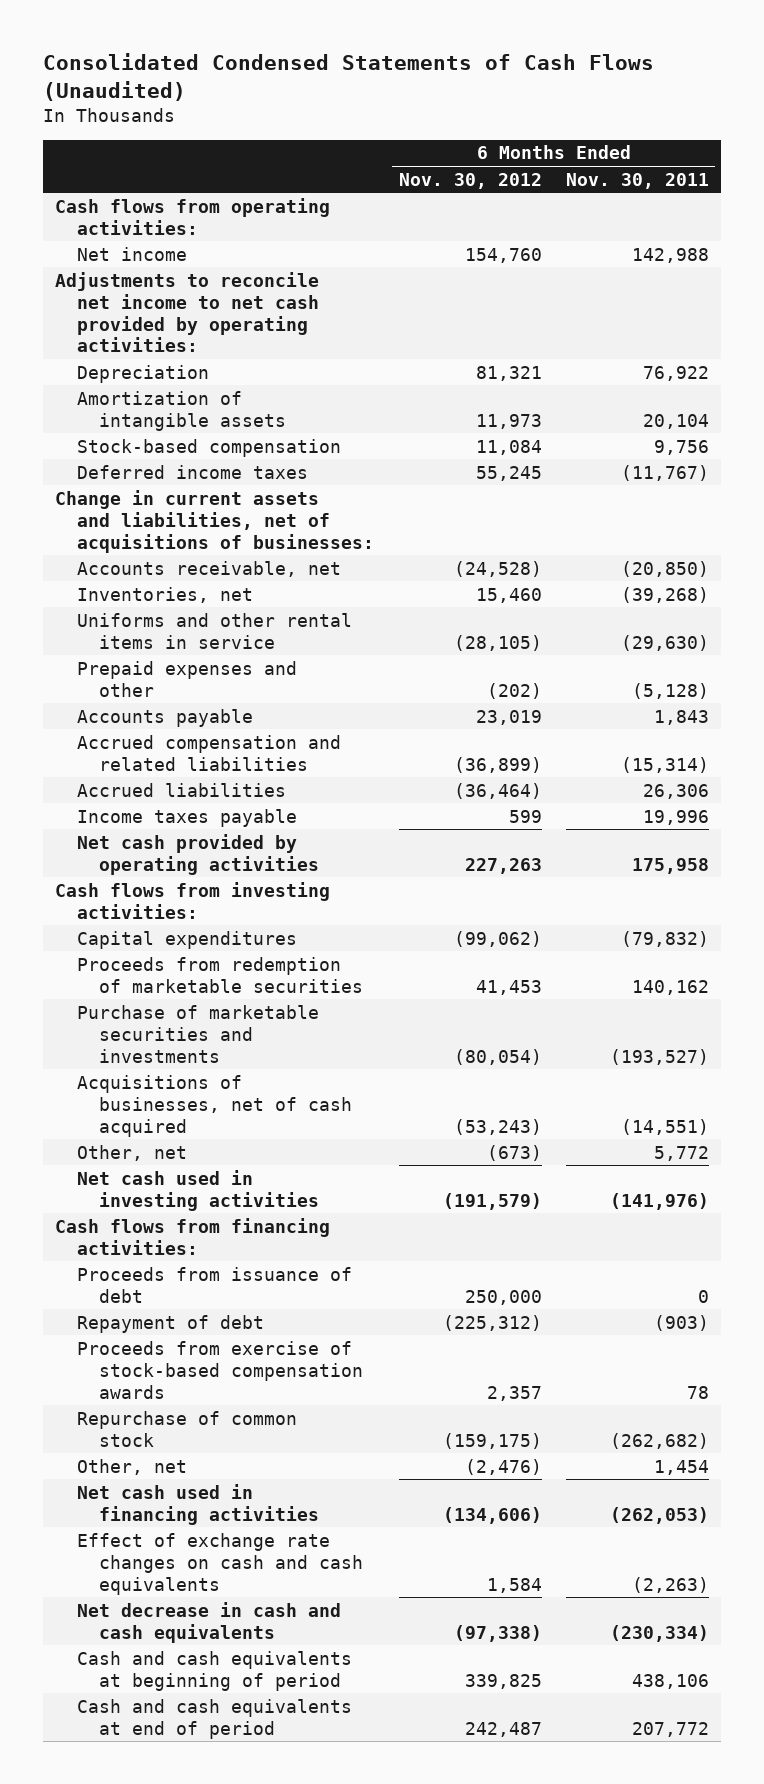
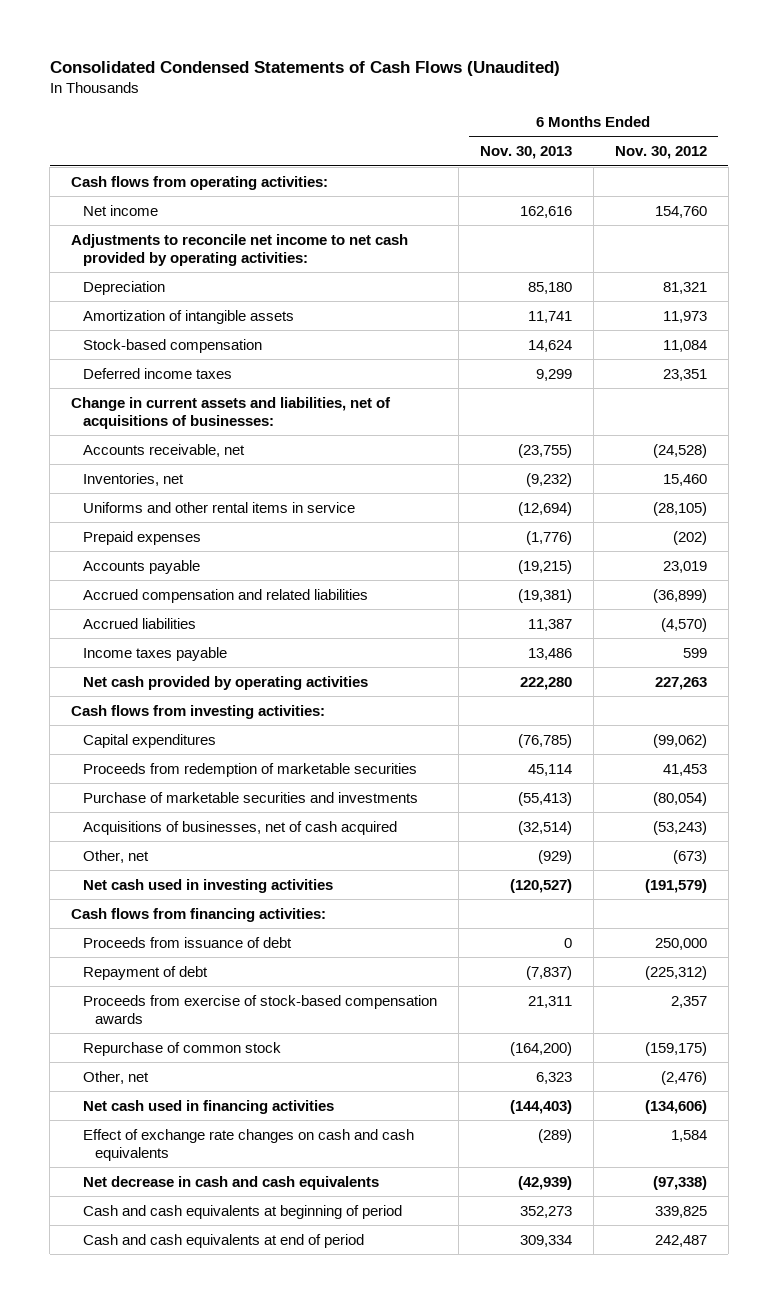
[566,172,710,189] Nov. 30, 2011 -> none
none -> [479,146,572,160] Nov. 30, 2013
[475,465,542,481] 55,245 -> [662,368,707,381] 23,351
[77,660,298,697] Prepaid expenses and other -> [83,530,202,545] Prepaid expenses
[453,782,542,799] (36,464) -> [660,617,707,632] (4,570)

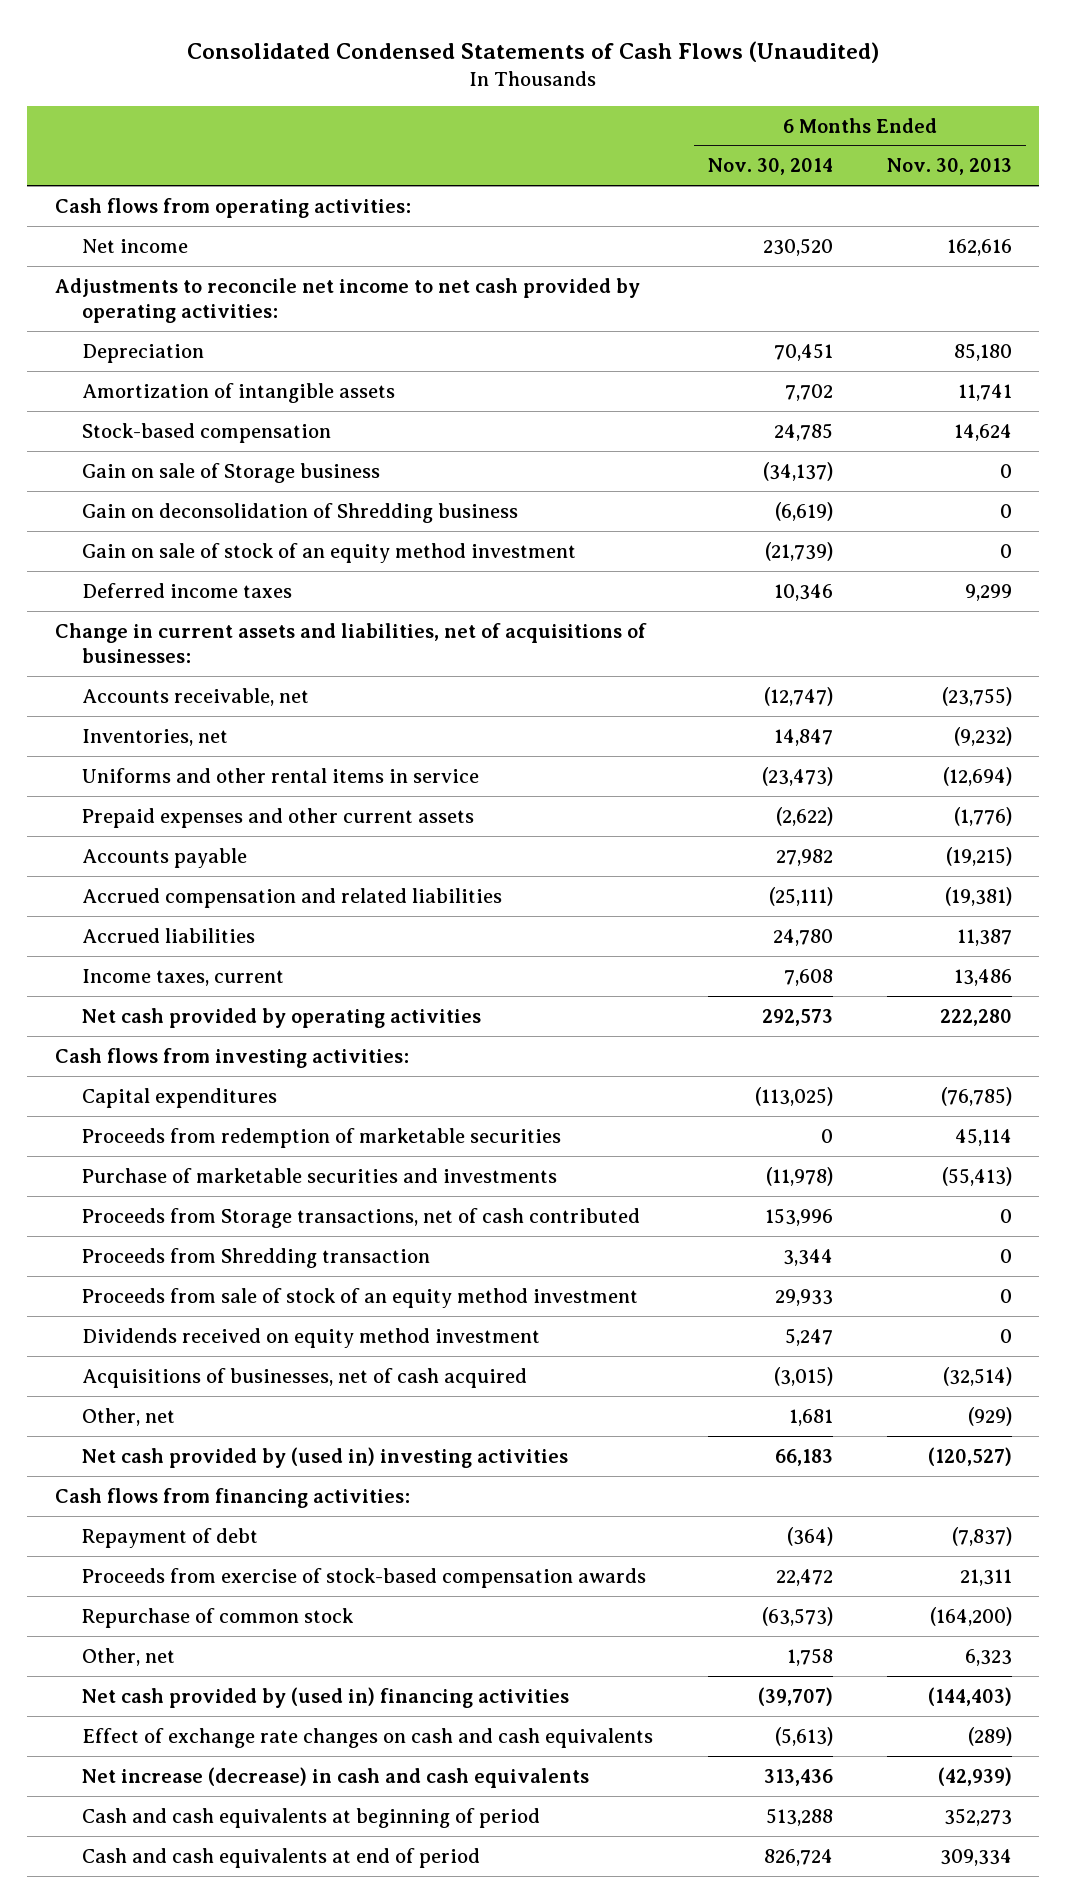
[614,146,707,160] Nov. 30, 2012 -> none
none -> [707,158,833,176] Nov. 30, 2014
none -> [82,462,381,483] Gain on sale of Storage business
none -> [82,502,519,523] Gain on deconsolidation of Shredding business
none -> [82,542,577,563] Gain on sale of stock of an equity method investment
[83,530,202,545] Prepaid expenses -> [82,807,475,828] Prepaid expenses and other current assets
[83,646,228,661] Income taxes payable -> [82,968,285,986] Income taxes, current
none -> [82,1207,641,1228] Proceeds from Storage transactions, net of cash contributed
none -> [82,1247,431,1268] Proceeds from Shredding transaction
none -> [82,1287,639,1308] Proceeds from sale of stock of an equity method investment
none -> [82,1327,541,1348] Dividends received on equity method investment
[83,878,334,893] Net cash used in investing activities -> [82,1446,569,1468] Net cash provided by (used in) investing activities
[83,936,293,948] Proceeds from issuance of debt -> none
[83,1099,335,1114] Net cash used in financing activities -> [82,1686,570,1708] Net cash provided by (used in) financing activities
[83,1175,380,1190] Net decrease in cash and cash equivalents -> [82,1766,590,1788] Net increase (decrease) in cash and cash equivalents

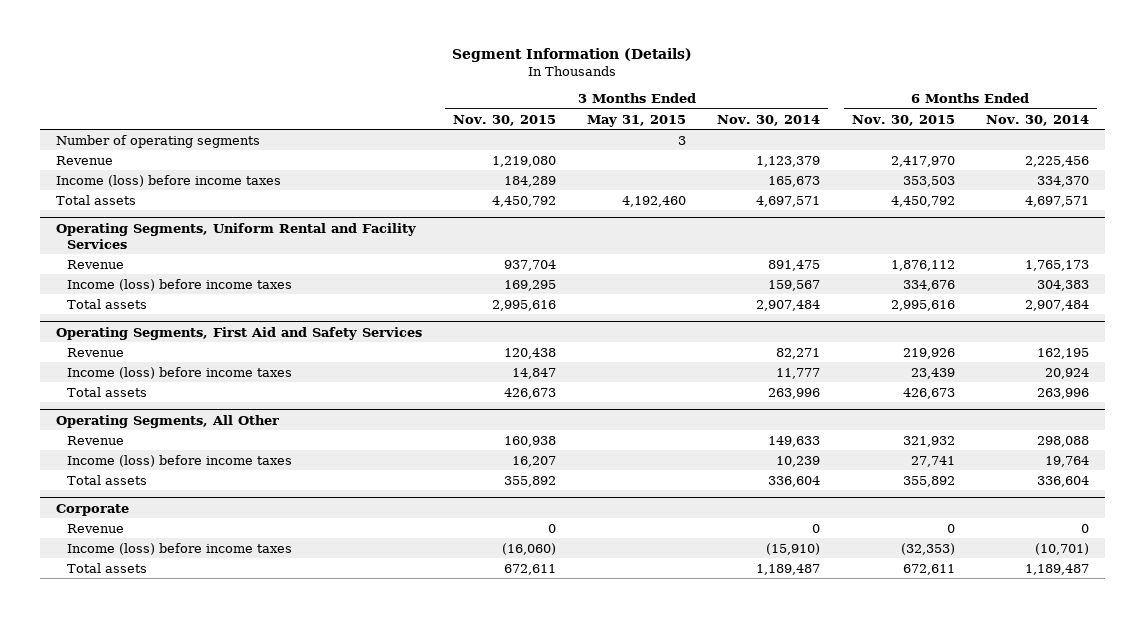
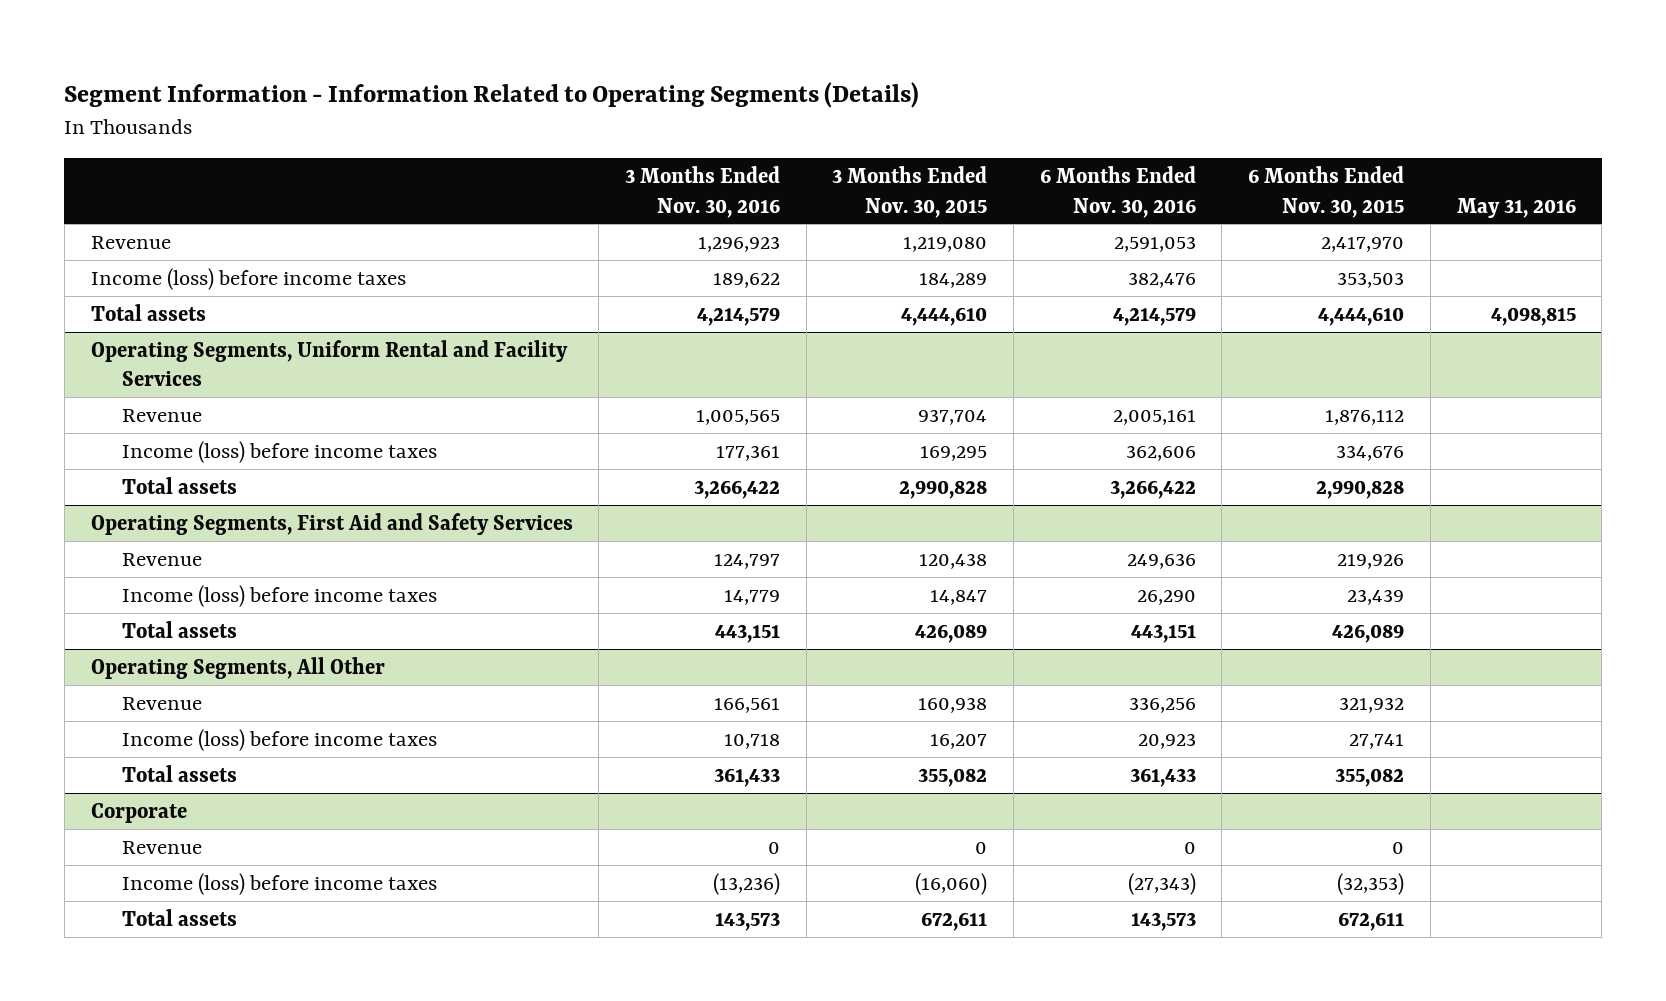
[452,48,693,63] Segment Information (Details) -> [64,81,920,108] Segment Information - Information Related to Operating Segments (Details)
[587,114,687,127] May 31, 2015 -> none
[717,114,821,126] Nov. 30, 2014 -> none
[985,114,1089,126] Nov. 30, 2014 -> none
none -> [624,165,780,218] 3 Months Ended Nov. 30, 2016
none -> [1039,165,1196,218] 6 Months Ended Nov. 30, 2016
none -> [1456,197,1576,218] May 31, 2016
[55,134,260,148] Number of operating segments -> none
[492,195,557,207] 4,450,792 -> [901,306,988,326] 4,444,610
[890,195,955,207] 4,450,792 -> [1318,306,1405,326] 4,444,610
[492,299,557,311] 2,995,616 -> [899,479,988,499] 2,990,828
[890,299,955,311] 2,995,616 -> [1316,479,1405,499] 2,990,828
[504,387,557,399] 426,673 -> [915,623,988,643] 426,089
[902,387,955,399] 426,673 -> [1332,623,1405,643] 426,089
[504,475,557,487] 355,892 -> [918,767,988,787] 355,082
[902,475,955,487] 355,892 -> [1335,767,1405,787] 355,082

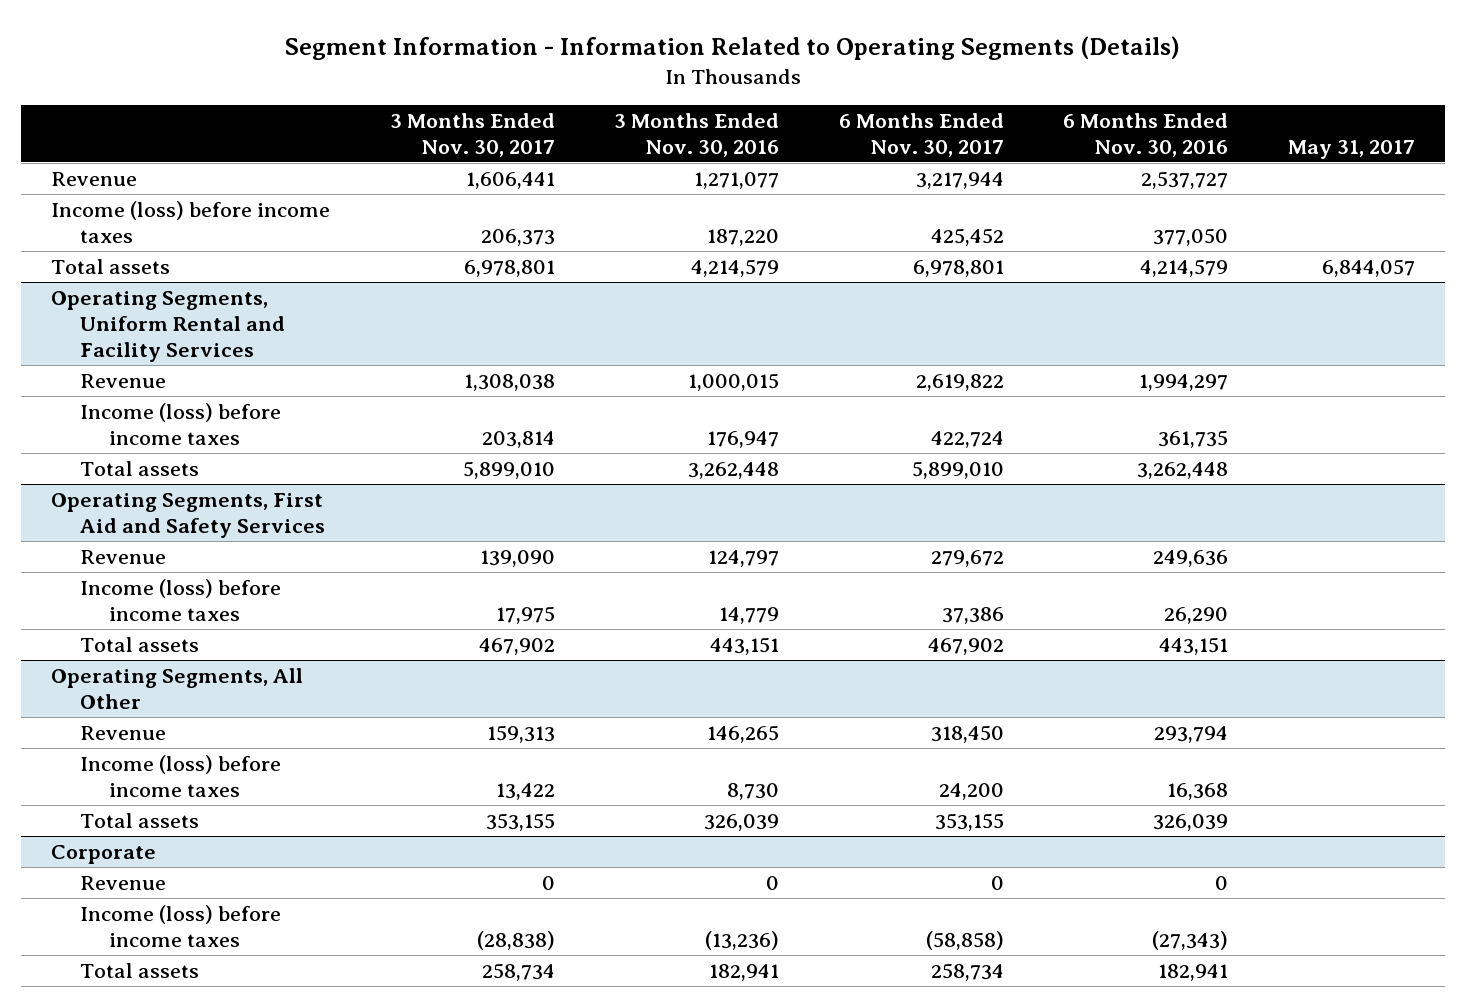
[832,165,988,218] 3 Months Ended Nov. 30, 2015 -> none
[1248,165,1405,218] 6 Months Ended Nov. 30, 2015 -> none
[1456,197,1576,218] May 31, 2016 -> none
none -> [389,112,555,157] 3 Months Ended Nov. 30, 2017
none -> [838,112,1004,157] 6 Months Ended Nov. 30, 2017
none -> [1287,139,1415,159] May 31, 2017
[697,235,780,252] 1,296,923 -> [694,171,780,189] 1,271,077
[1113,235,1196,252] 2,591,053 -> [1141,170,1229,189] 2,537,727
[712,272,780,288] 189,622 -> [707,228,780,246] 187,220
[1127,271,1196,288] 382,476 -> [1153,227,1229,246] 377,050
[695,409,780,425] 1,005,565 -> [688,372,780,391] 1,000,015
[1112,409,1196,425] 2,005,161 -> [1139,373,1229,391] 1,994,297
[715,444,780,461] 177,361 -> [707,430,780,448] 176,947
[1125,444,1196,461] 362,606 -> [1158,429,1229,448] 361,735
[693,479,780,499] 3,266,422 -> [688,461,780,479] 3,262,448
[1109,479,1196,499] 3,266,422 -> [1137,461,1229,479] 3,262,448
[713,697,780,713] 166,561 -> [707,724,780,743] 146,265
[1128,696,1196,713] 336,256 -> [1154,725,1229,743] 293,794
[723,733,780,749] 10,718 -> [727,782,780,800] 8,730
[1137,732,1196,749] 20,923 -> [1167,782,1229,800] 16,368
[713,767,780,787] 361,433 -> [704,813,780,831] 326,039
[1129,767,1196,787] 361,433 -> [1153,813,1229,831] 326,039
[714,911,780,931] 143,573 -> [709,963,780,981] 182,941
[1130,911,1196,931] 143,573 -> [1158,963,1229,981] 182,941

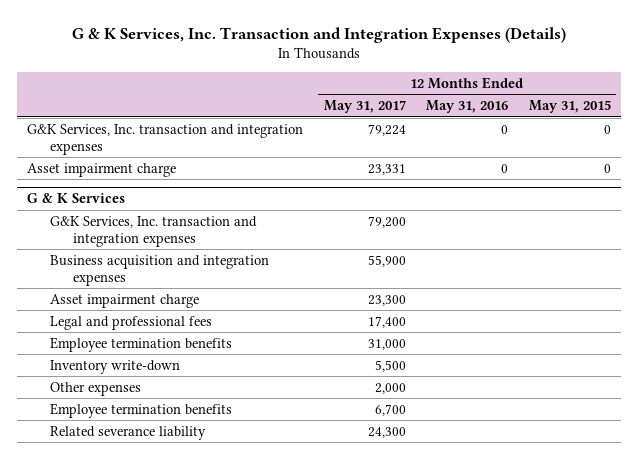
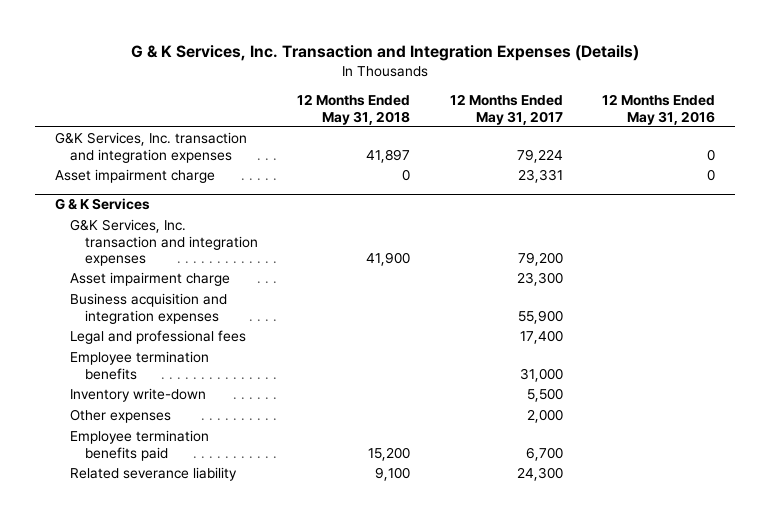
[529,100,612,114] May 31, 2015 -> none
none -> [297,94,411,125] 12 Months Ended May 31, 2018
[49,254,269,286] Business acquisition and integration expenses -> [69,293,227,324] Business acquisition and integration expenses
[49,402,232,418] Employee termination benefits -> [69,430,209,461] Employee termination benefits paid

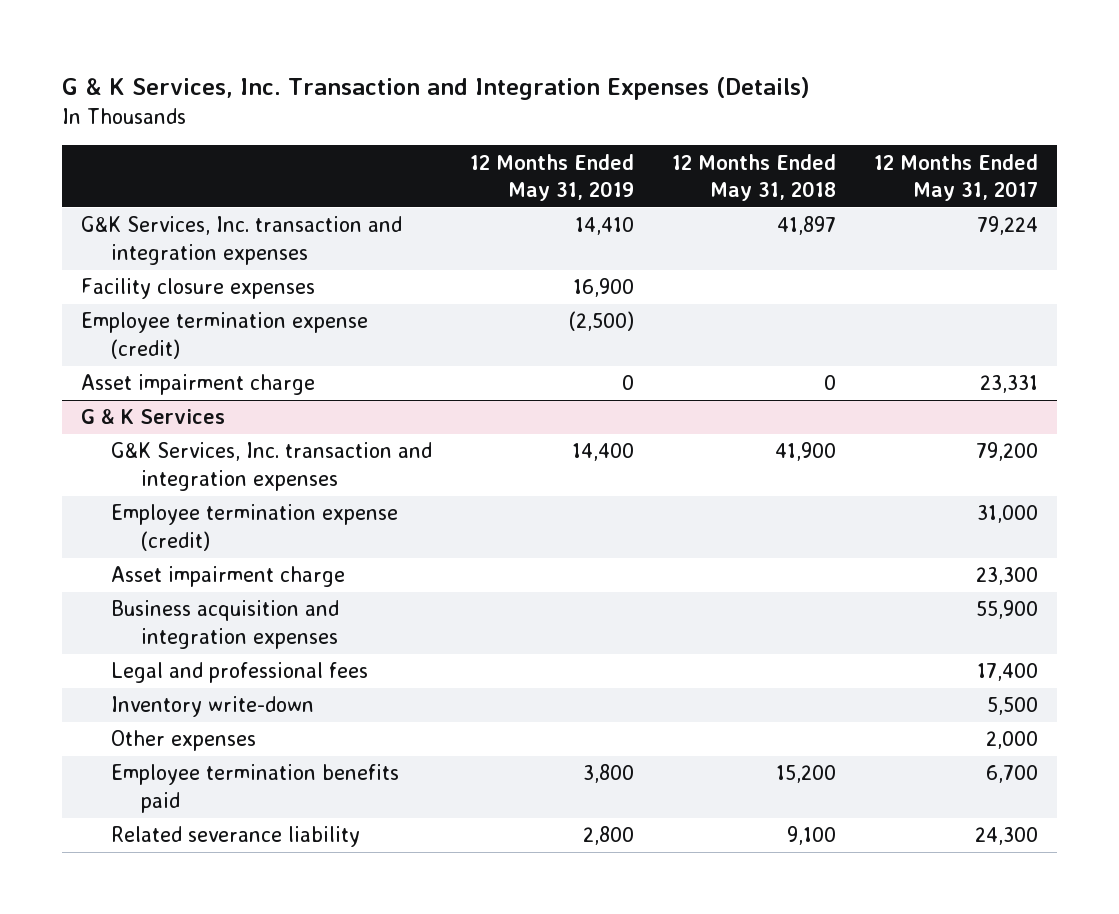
[602,94,716,125] 12 Months Ended May 31, 2016 -> none
none -> [470,153,635,201] 12 Months Ended May 31, 2019
none -> [81,278,316,300] Facility closure expenses
none -> [81,312,369,359] Employee termination expense (credit)
none -> [111,504,399,551] Employee termination expense (credit)
[69,351,209,380] Employee termination benefits -> none

